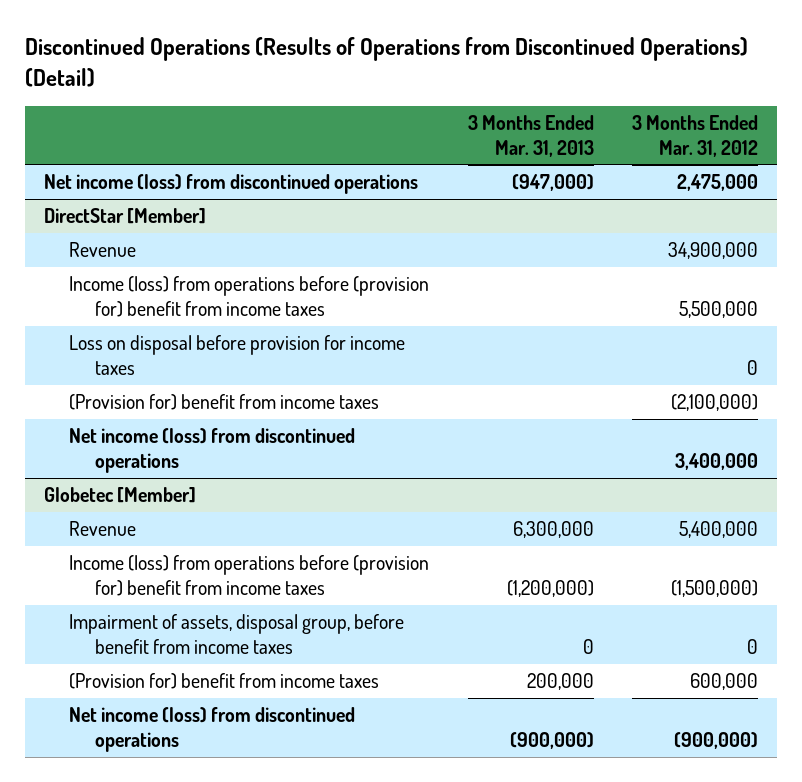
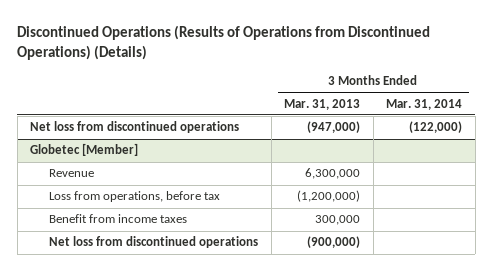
[25,37,749,87] Discontinued Operations (Results of Operations from Discontinued Operations) (Detail) -> [17,25,431,61] Discontinued Operations (Results of Operations from Discontinued Operations) (Details)
[632,114,759,157] 3 Months Ended Mar. 31, 2012 -> none
none -> [386,98,463,110] Mar. 31, 2014
[44,208,207,225] DirectStar [Member] -> none
[69,242,137,258] Revenue -> none
[69,276,430,318] Income (loss) from operations before (provision for) benefit from income taxes -> none
[69,335,406,376] Loss on disposal before provision for income taxes -> none
[69,394,380,411] (Provision for) benefit from income taxes -> none
[69,428,356,474] Net income (loss) from discontinued operations -> none
[44,174,419,195] Net income (loss) from discontinued operations -> [30,121,240,134] Net loss from discontinued operations
[69,614,405,655] Impairment of assets, disposal group, before benefit from income taxes -> none
[69,555,430,597] Income (loss) from operations before (provision for) benefit from income taxes -> [49,191,221,203] Loss from operations, before tax
[69,673,380,690] (Provision for) benefit from income taxes -> [49,214,188,224] Benefit from income taxes
[526,673,594,691] 200,000 -> [315,215,361,226] 300,000
[69,707,356,753] Net income (loss) from discontinued operations -> [49,236,259,249] Net loss from discontinued operations

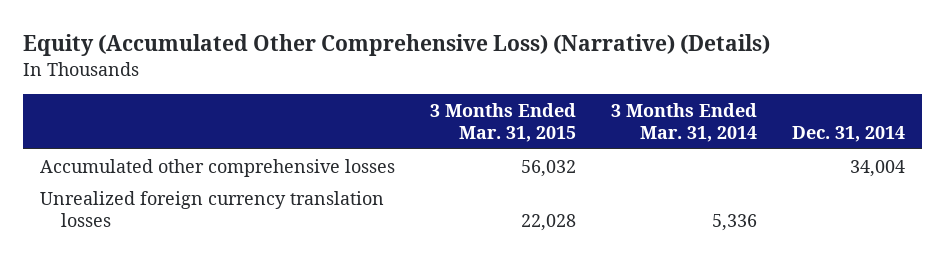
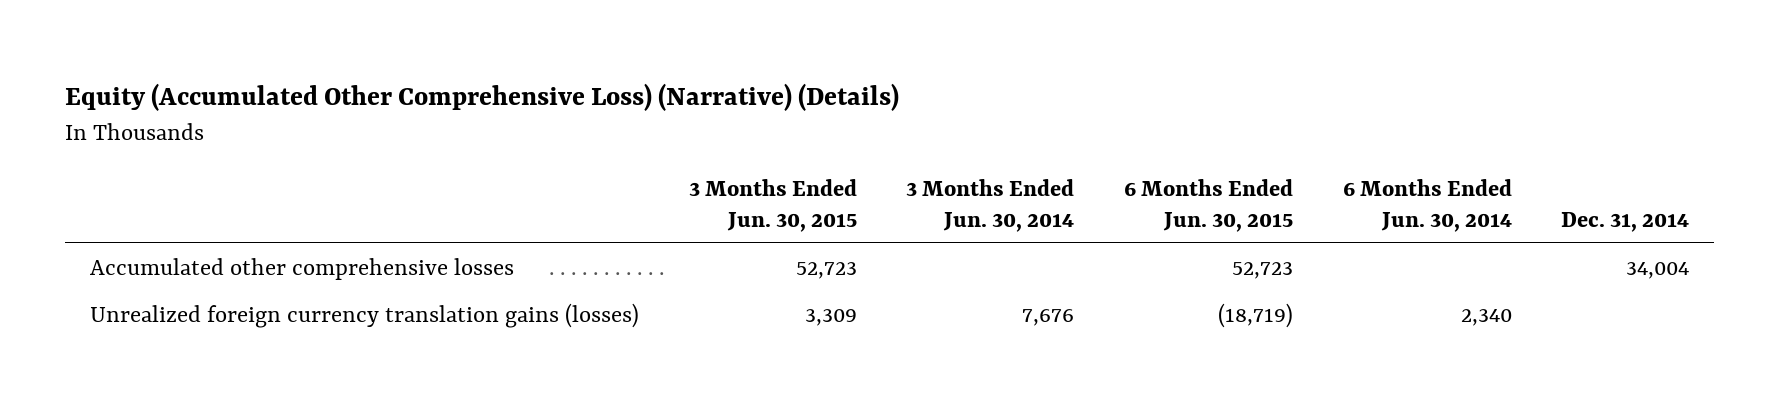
[430,102,577,143] 3 Months Ended Mar. 31, 2015 -> none
[610,102,757,143] 3 Months Ended Mar. 31, 2014 -> none
none -> [688,179,857,232] 3 Months Ended Jun. 30, 2015
none -> [906,179,1075,232] 3 Months Ended Jun. 30, 2014
none -> [1124,179,1294,232] 6 Months Ended Jun. 30, 2015
none -> [1342,179,1512,232] 6 Months Ended Jun. 30, 2014
[40,190,385,228] Unrealized foreign currency translation losses -> [89,302,639,328] Unrealized foreign currency translation gains (losses)

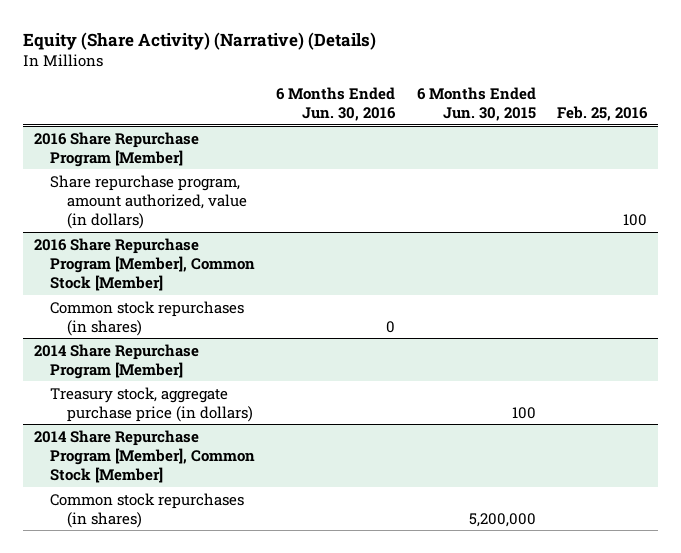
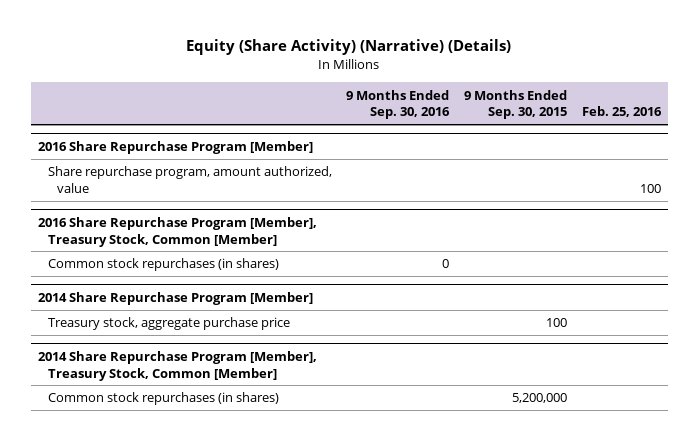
[276,86,397,121] 6 Months Ended Jun. 30, 2016 -> none
[416,86,536,121] 6 Months Ended Jun. 30, 2015 -> none
none -> [346,89,451,120] 9 Months Ended Sep. 30, 2016
none -> [464,89,568,120] 9 Months Ended Sep. 30, 2015
[50,174,247,229] Share repurchase program, amount authorized, value (in dollars) -> [47,166,332,194] Share repurchase program, amount authorized, value
[33,237,256,291] 2016 Share Repurchase Program [Member], Common Stock [Member] -> [38,216,318,247] 2016 Share Repurchase Program [Member], Treasury Stock, Common [Member]
[50,386,253,422] Treasury stock, aggregate purchase price (in dollars) -> [47,317,290,331] Treasury stock, aggregate purchase price
[33,429,256,483] 2014 Share Repurchase Program [Member], Common Stock [Member] -> [38,350,318,381] 2014 Share Repurchase Program [Member], Treasury Stock, Common [Member]

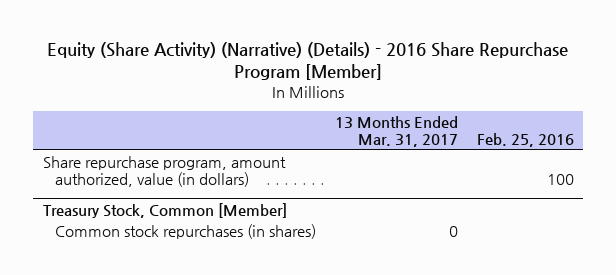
[186,39,512,56] Equity (Share Activity) (Narrative) (Details) -> [47,42,569,81] Equity (Share Activity) (Narrative) (Details) - 2016 Share Repurchase Program [Member]
[346,89,451,120] 9 Months Ended Sep. 30, 2016 -> none
[464,89,568,120] 9 Months Ended Sep. 30, 2015 -> none
none -> [334,115,458,148] 13 Months Ended Mar. 31, 2017
[47,166,332,194] Share repurchase program, amount authorized, value -> none
[38,216,318,247] 2016 Share Repurchase Program [Member], Treasury Stock, Common [Member] -> none
[47,258,279,272] Common stock repurchases (in shares) -> none
[38,291,314,305] 2014 Share Repurchase Program [Member] -> none
[47,317,290,331] Treasury stock, aggregate purchase price -> none
[38,350,318,381] 2014 Share Repurchase Program [Member], Treasury Stock, Common [Member] -> none
[47,392,279,406] Common stock repurchases (in shares) -> none
none -> [42,155,286,188] Share repurchase program, amount authorized, value (in dollars)
[38,140,314,154] 2016 Share Repurchase Program [Member] -> [42,202,287,218] Treasury Stock, Common [Member]
none -> [54,223,316,239] Common stock repurchases (in shares)

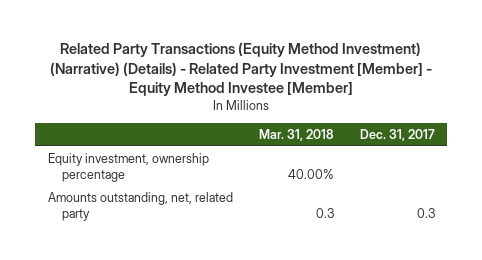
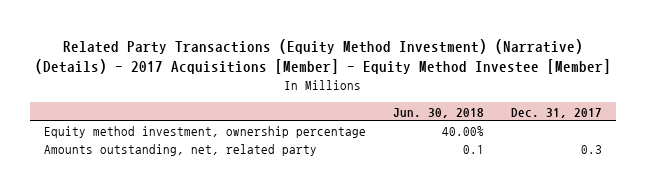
[50,42,433,97] Related Party Transactions (Equity Method Investment) (Narrative) (Details) - Related Party Investment [Member] - Equity Method Investee [Member] -> [35,38,612,75] Related Party Transactions (Equity Method Investment) (Narrative) (Details) - 2017 Acquisitions [Member] - Equity Method Investee [Member]
[258,128,334,141] Mar. 31, 2018 -> none
none -> [393,107,485,118] Jun. 30, 2018
[47,153,209,183] Equity investment, ownership percentage -> [43,126,366,139] Equity method investment, ownership percentage

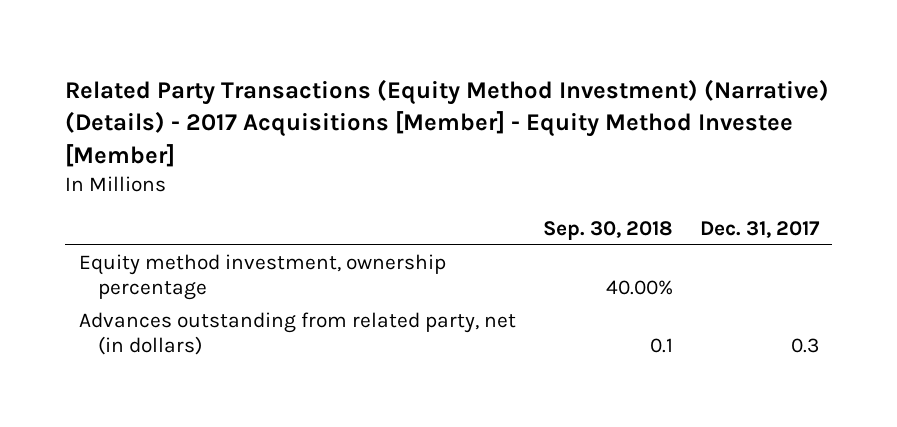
[393,107,485,118] Jun. 30, 2018 -> none
none -> [542,220,673,240] Sep. 30, 2018
[43,144,317,157] Amounts outstanding, net, related party -> [78,311,516,356] Advances outstanding from related party, net (in dollars)

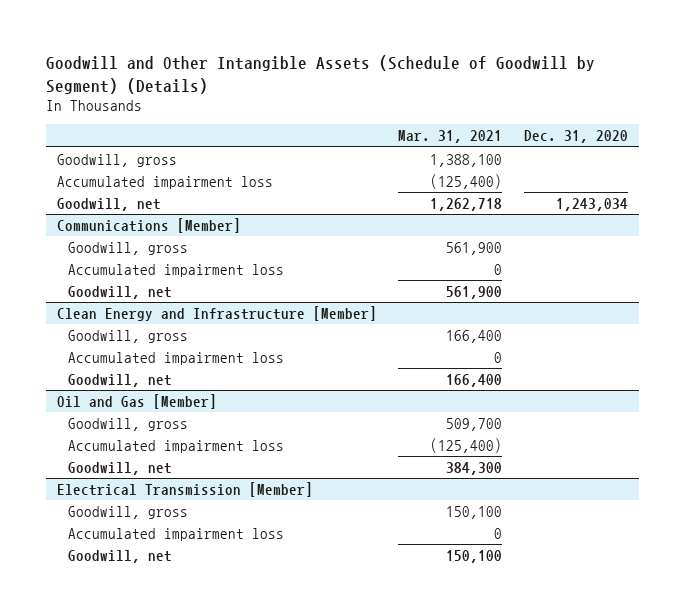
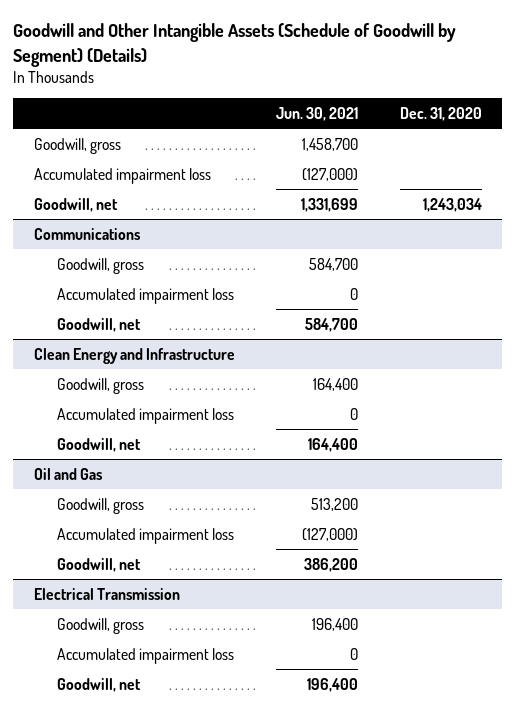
[398,130,503,144] Mar. 31, 2021 -> none
none -> [276,107,359,122] Jun. 30, 2021
[56,217,241,233] Communications [Member] -> [33,227,140,240] Communications
[56,305,377,321] Clean Energy and Infrastructure [Member] -> [33,347,235,364] Clean Energy and Infrastructure
[56,393,217,409] Oil and Gas [Member] -> [33,467,102,480] Oil and Gas
[56,481,313,497] Electrical Transmission [Member] -> [33,587,180,600] Electrical Transmission

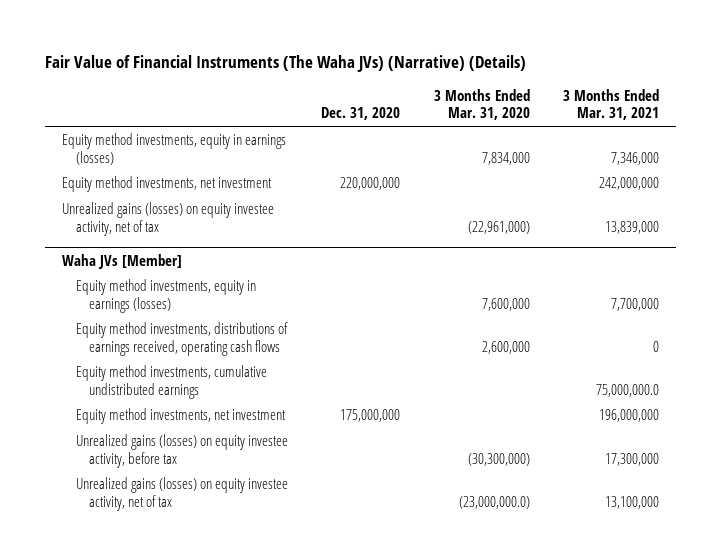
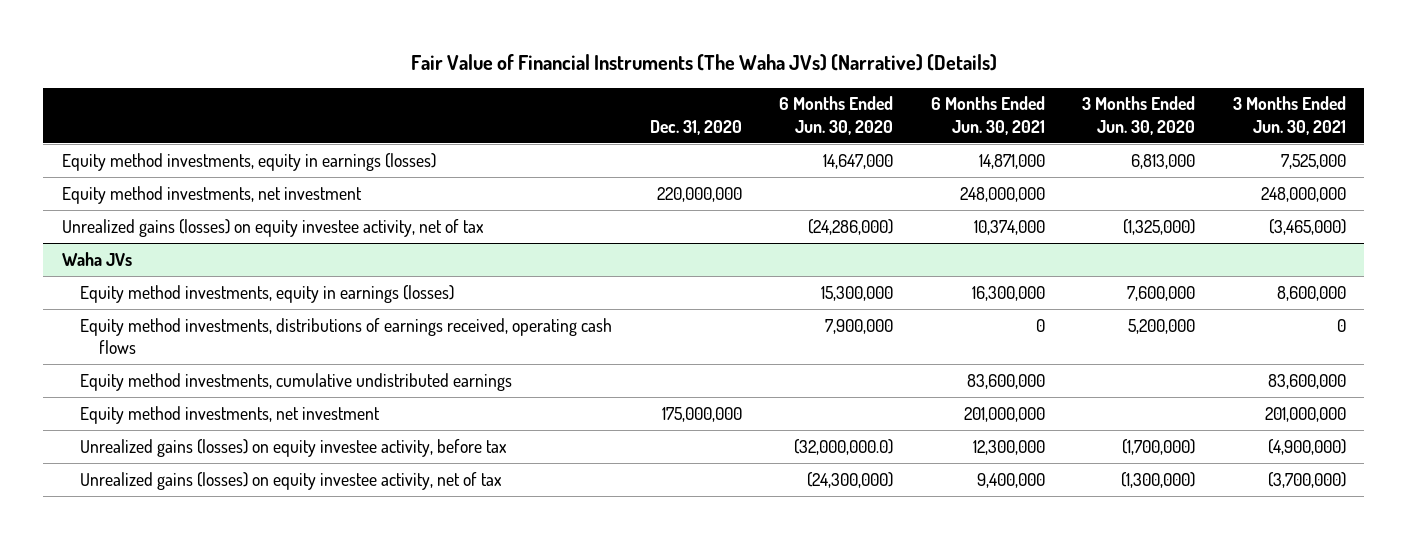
[433,89,530,121] 3 Months Ended Mar. 31, 2020 -> none
[563,89,660,121] 3 Months Ended Mar. 31, 2021 -> none
none -> [779,96,894,135] 6 Months Ended Jun. 30, 2020
none -> [930,96,1045,135] 6 Months Ended Jun. 30, 2021
none -> [1082,96,1196,135] 3 Months Ended Jun. 30, 2020
none -> [1232,96,1346,135] 3 Months Ended Jun. 30, 2021
[61,253,182,269] Waha JVs [Member] -> [61,251,132,266] Waha JVs

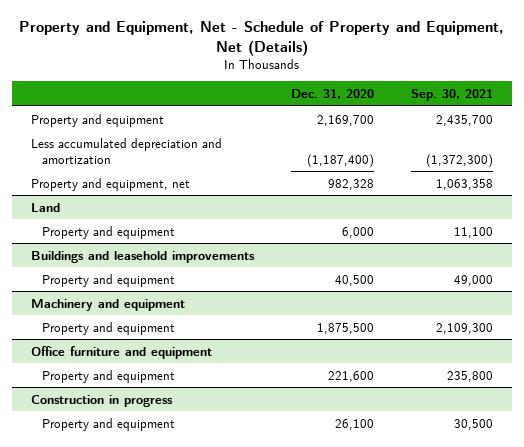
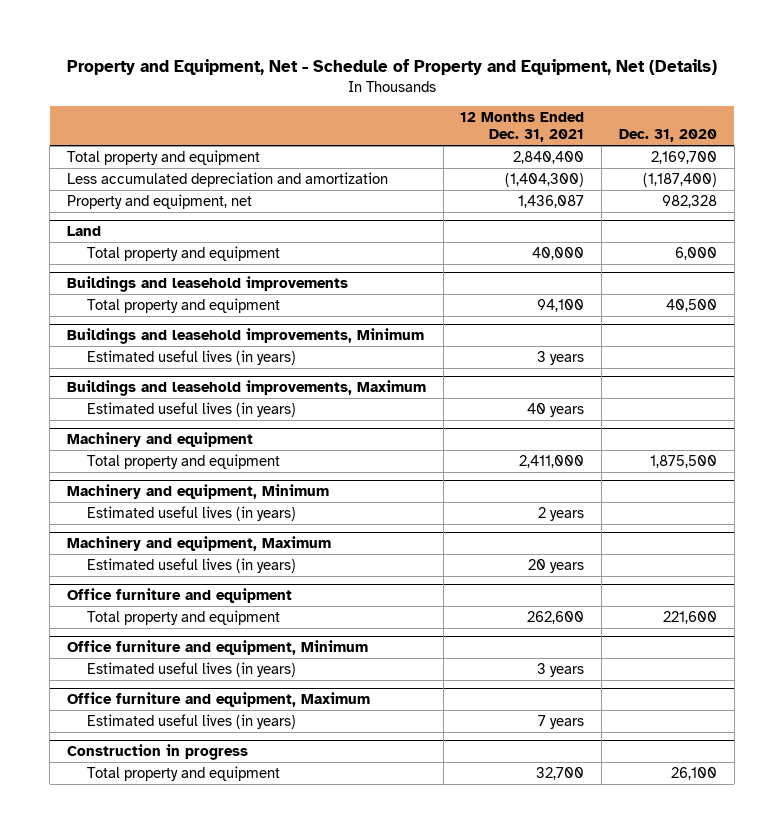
[411,88,494,101] Sep. 30, 2021 -> none
none -> [460,112,585,143] 12 Months Ended Dec. 31, 2021
[30,113,164,127] Property and equipment -> [66,149,260,165] Total property and equipment
[41,225,175,239] Property and equipment -> [87,245,281,261] Total property and equipment
[41,273,175,287] Property and equipment -> [87,297,281,313] Total property and equipment
none -> [66,328,424,345] Buildings and leasehold improvements, Minimum
none -> [87,349,297,365] Estimated useful lives (in years)
none -> [66,380,426,397] Buildings and leasehold improvements, Maximum
none -> [87,401,297,417] Estimated useful lives (in years)
[41,321,175,335] Property and equipment -> [87,453,281,469] Total property and equipment
none -> [66,484,329,500] Machinery and equipment, Minimum
none -> [87,505,297,521] Estimated useful lives (in years)
none -> [66,536,331,552] Machinery and equipment, Maximum
none -> [87,557,297,573] Estimated useful lives (in years)
[41,369,175,383] Property and equipment -> [87,609,281,625] Total property and equipment
none -> [66,640,368,656] Office furniture and equipment, Minimum
none -> [87,661,297,677] Estimated useful lives (in years)
none -> [66,692,370,708] Office furniture and equipment, Maximum
none -> [87,713,297,729] Estimated useful lives (in years)
[41,417,175,431] Property and equipment -> [87,765,281,781] Total property and equipment

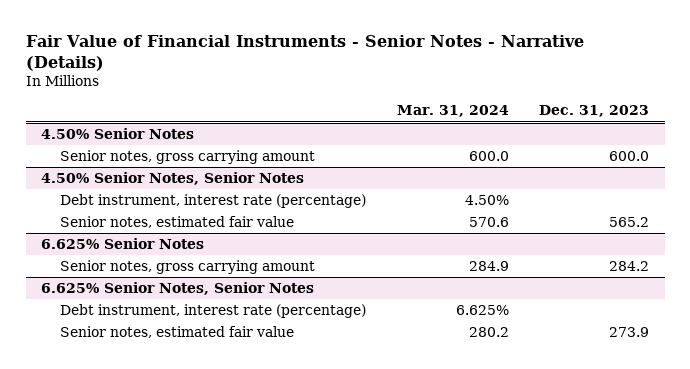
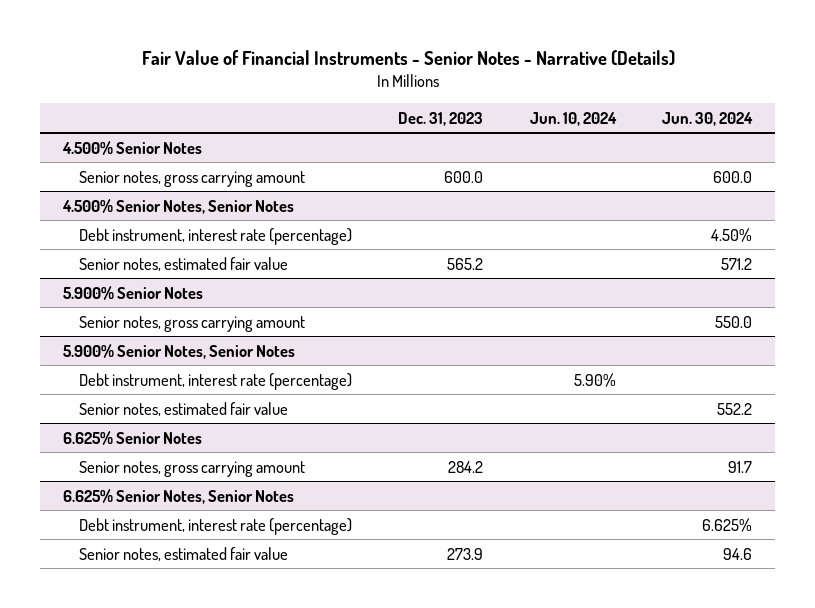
[396,105,509,118] Mar. 31, 2024 -> none
none -> [529,111,617,126] Jun. 10, 2024
none -> [662,111,754,126] Jun. 30, 2024
[40,127,194,139] 4.50% Senior Notes -> [61,140,202,155] 4.500% Senior Notes
[40,171,304,185] 4.50% Senior Notes, Senior Notes -> [61,198,294,214] 4.500% Senior Notes, Senior Notes
none -> [62,285,203,300] 5.900% Senior Notes
none -> [78,315,305,332] Senior notes, gross carrying amount
none -> [62,343,295,359] 5.900% Senior Notes, Senior Notes
none -> [78,372,352,390] Debt instrument, interest rate (percentage)
none -> [78,401,288,416] Senior notes, estimated fair value

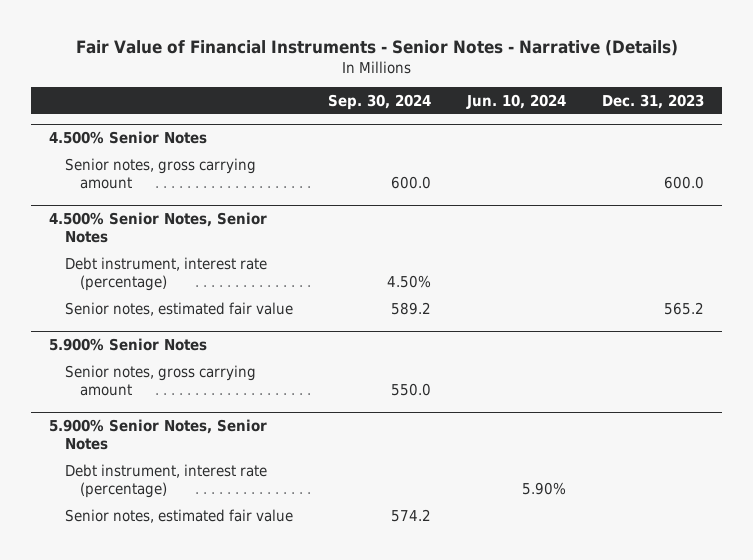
[662,111,754,126] Jun. 30, 2024 -> none
none -> [328,93,432,110] Sep. 30, 2024
[62,430,202,445] 6.625% Senior Notes -> none
[78,460,305,477] Senior notes, gross carrying amount -> none
[62,488,294,504] 6.625% Senior Notes, Senior Notes -> none
[78,517,352,535] Debt instrument, interest rate (percentage) -> none
[78,546,288,561] Senior notes, estimated fair value -> none

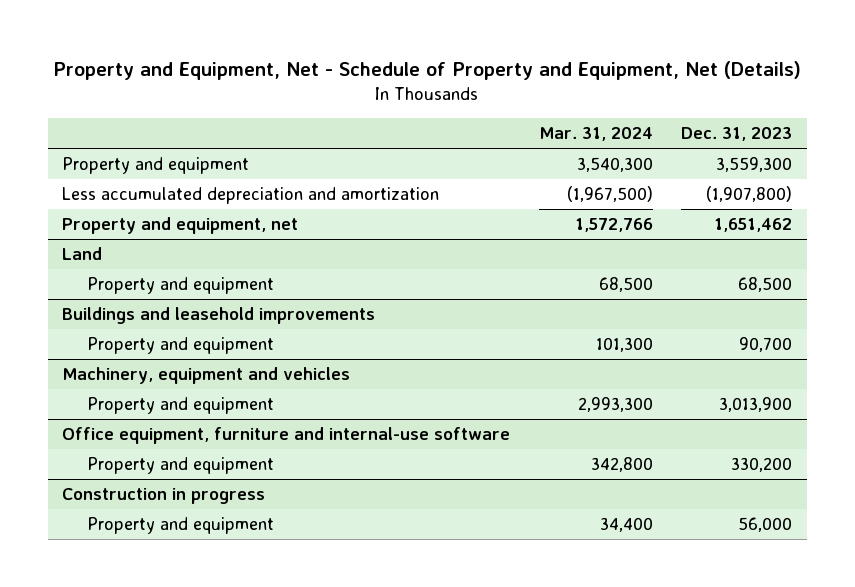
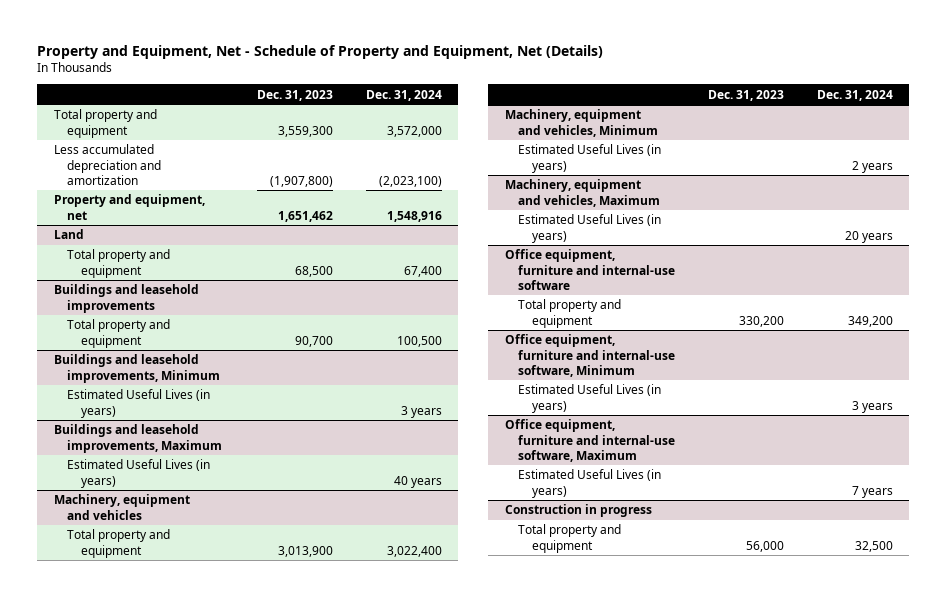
[538,127,653,142] Mar. 31, 2024 -> none
none -> [365,89,442,101] Dec. 31, 2024
[62,157,250,175] Property and equipment -> [53,109,157,138] Total property and equipment
[86,277,274,295] Property and equipment -> [67,249,171,278] Total property and equipment
[86,337,274,355] Property and equipment -> [67,319,171,348] Total property and equipment
none -> [53,354,221,383] Buildings and leasehold improvements, Minimum
none -> [67,389,211,418] Estimated Useful Lives (in years)
none -> [53,424,223,453] Buildings and leasehold improvements, Maximum
none -> [67,459,211,488] Estimated Useful Lives (in years)
[86,397,274,415] Property and equipment -> [67,529,171,558] Total property and equipment
none -> [504,109,659,137] Machinery, equipment and vehicles, Minimum
none -> [518,144,662,173] Estimated Useful Lives (in years)
none -> [504,179,661,207] Machinery, equipment and vehicles, Maximum
none -> [518,214,662,243] Estimated Useful Lives (in years)
[86,457,274,475] Property and equipment -> [518,299,622,328] Total property and equipment
none -> [504,334,676,377] Office equipment, furniture and internal-use software, Minimum
none -> [518,384,662,413] Estimated Useful Lives (in years)
none -> [504,419,676,462] Office equipment, furniture and internal-use software, Maximum
none -> [518,469,662,498] Estimated Useful Lives (in years)
[86,517,274,535] Property and equipment -> [518,524,622,553] Total property and equipment

